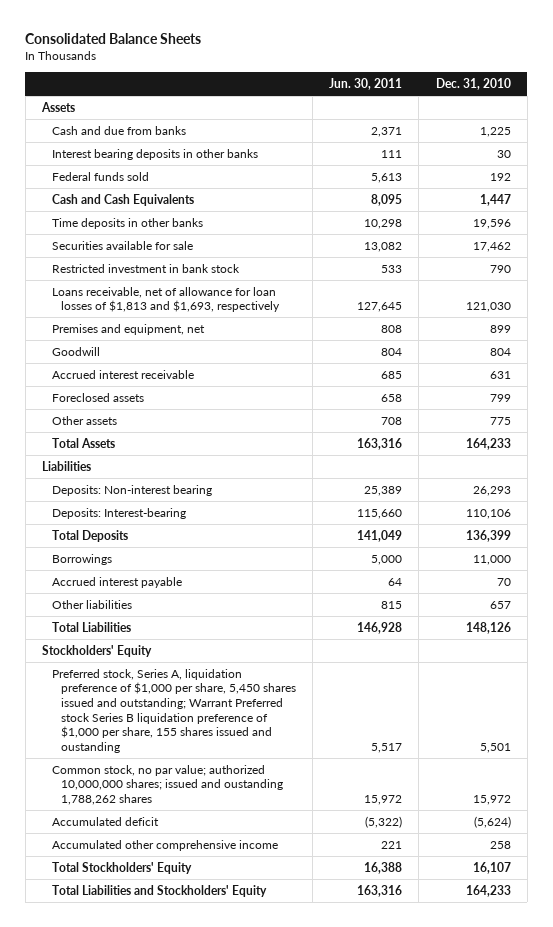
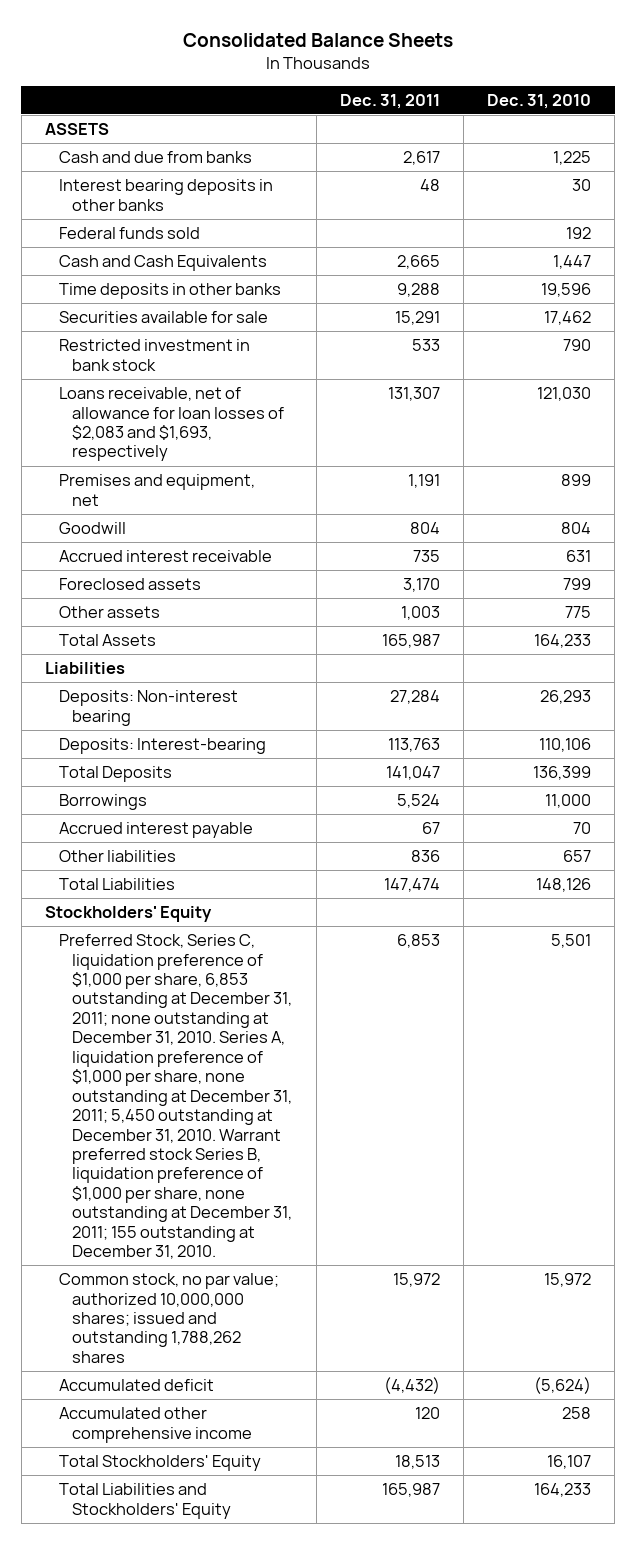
[329,78,403,91] Jun. 30, 2011 -> none
none -> [339,93,440,109] Dec. 31, 2011
[40,101,75,112] Assets -> [44,123,109,136] ASSETS
[51,286,281,313] Loans receivable, net of allowance for loan losses of $1,813 and $1,693, respectively -> [58,387,285,462] Loans receivable, net of allowance for loan losses of $2,083 and $1,693, respectively
[51,668,297,753] Preferred stock, Series A, liquidation preference of $1,000 per share, 5,450 shares issued and outstanding; Warrant Preferred stock Series B liquidation preference of $1,000 per share, 155 shares issued and oustanding -> [58,934,293,1260] Preferred Stock, Series C, liquidation preference of $1,000 per share, 6,853 outstanding at December 31, 2011; none outstanding at December 31, 2010. Series A, liquidation preference of $1,000 per share, none outstanding at December 31, 2011; 5,450 outstanding at December 31, 2010. Warrant preferred stock Series B, liquidation preference of $1,000 per share, none outstanding at December 31, 2011; 155 outstanding at December 31, 2010.
[51,764,284,805] Common stock, no par value; authorized 10,000,000 shares; issued and oustanding 1,788,262 shares -> [58,1273,279,1363] Common stock, no par value; authorized 10,000,000 shares; issued and outstanding 1,788,262 shares

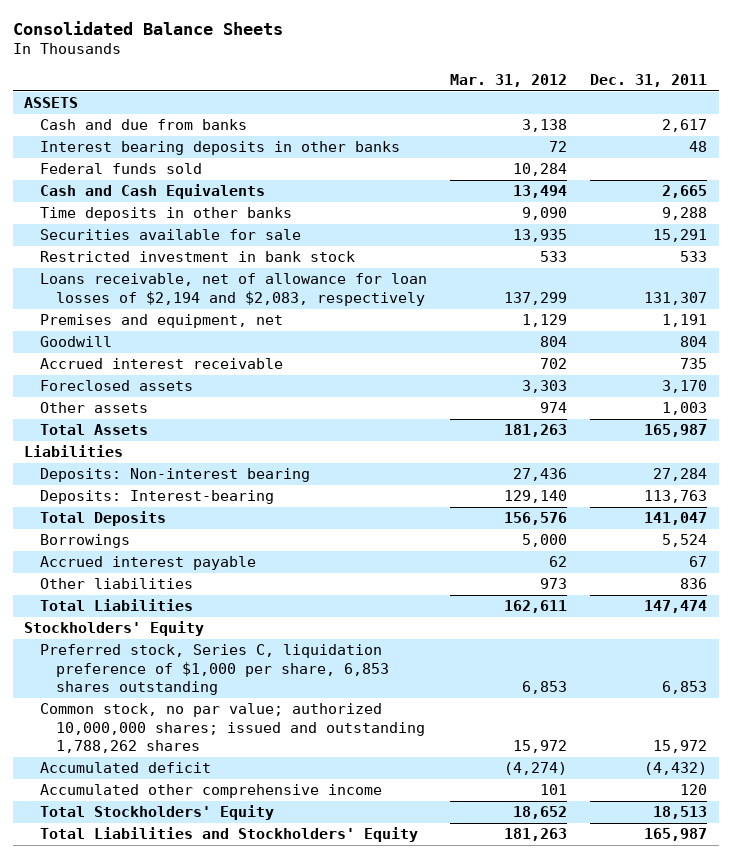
[487,93,592,109] Dec. 31, 2010 -> none
none -> [450,73,568,87] Mar. 31, 2012
[58,387,285,462] Loans receivable, net of allowance for loan losses of $2,083 and $1,693, respectively -> [40,273,428,306] Loans receivable, net of allowance for loan losses of $2,194 and $2,083, respectively
[58,934,293,1260] Preferred Stock, Series C, liquidation preference of $1,000 per share, 6,853 outstanding at December 31, 2011; none outstanding at December 31, 2010. Series A, liquidation preference of $1,000 per share, none outstanding at December 31, 2011; 5,450 outstanding at December 31, 2010. Warrant preferred stock Series B, liquidation preference of $1,000 per share, none outstanding at December 31, 2011; 155 outstanding at December 31, 2010. -> [40,644,389,696] Preferred stock, Series C, liquidation preference of $1,000 per share, 6,853 shares outstanding

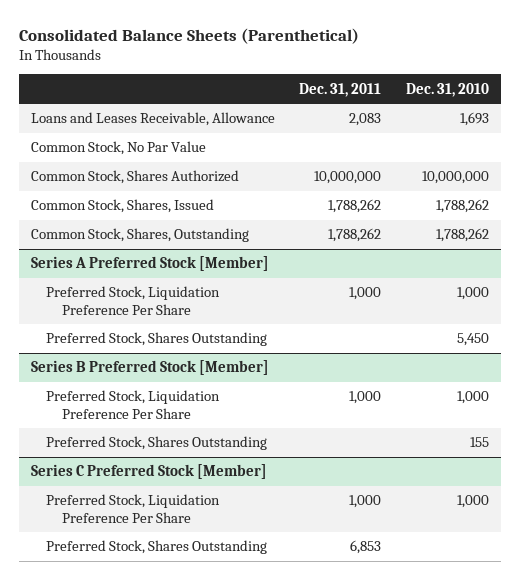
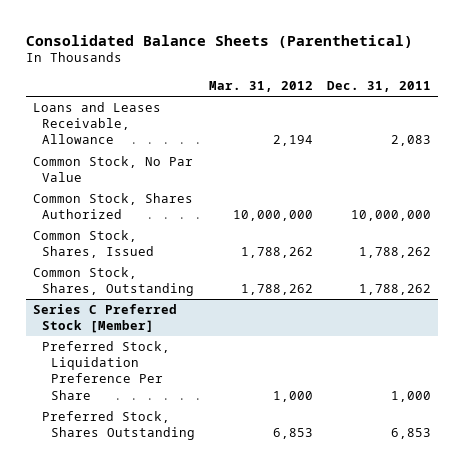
[405,82,489,97] Dec. 31, 2010 -> none
none -> [208,81,313,93] Mar. 31, 2012
[30,256,269,272] Series A Preferred Stock [Member] -> none
[46,286,221,315] Preferred Stock, Liquidation Preference Per Share -> none
[46,332,268,347] Preferred Stock, Shares Outstanding -> none
[30,360,269,376] Series B Preferred Stock [Member] -> none
[46,390,221,419] Preferred Stock, Liquidation Preference Per Share -> none
[46,436,268,451] Preferred Stock, Shares Outstanding -> none

